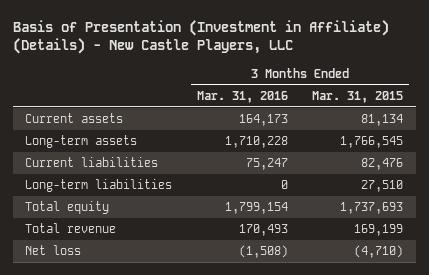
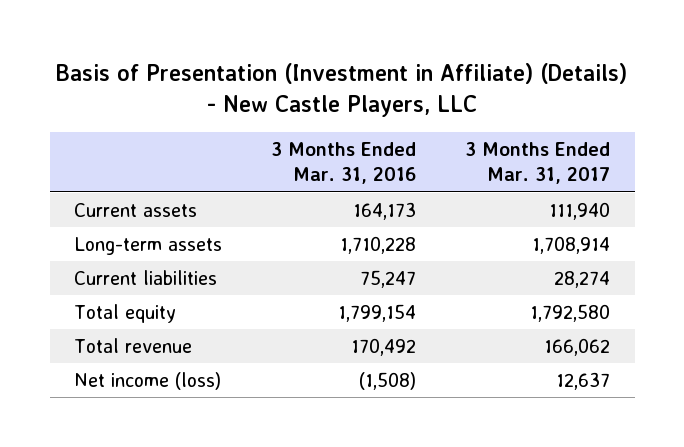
[312,90,404,103] Mar. 31, 2015 -> none
none -> [465,141,611,185] 3 Months Ended Mar. 31, 2017
[25,179,173,193] Long-term liabilities -> none
[238,224,288,237] 170,493 -> [351,337,417,356] 170,492
[25,245,82,256] Net loss -> [74,371,222,390] Net income (loss)

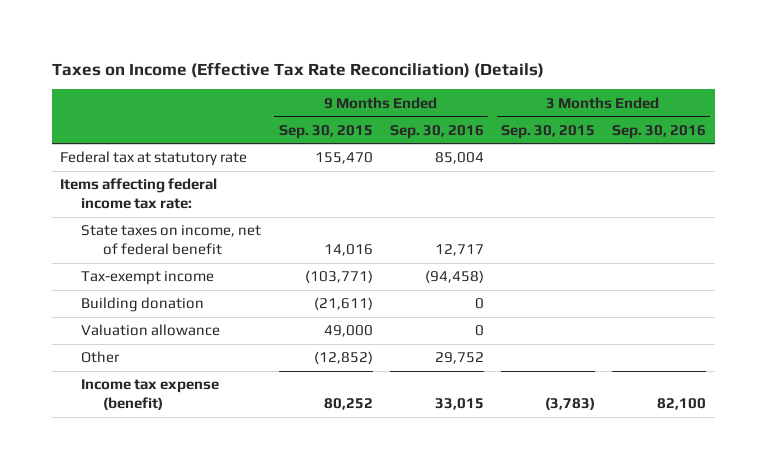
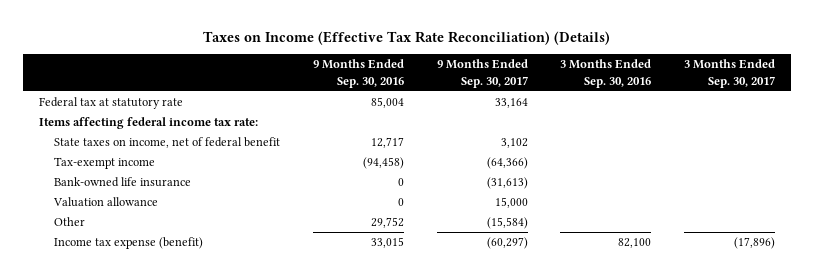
[278,124,373,139] Sep. 30, 2015 -> none
[500,124,595,139] Sep. 30, 2015 -> none
none -> [436,59,528,88] 9 Months Ended Sep. 30, 2017
none -> [684,59,776,88] 3 Months Ended Sep. 30, 2017
[81,297,205,313] Building donation -> none
none -> [54,177,192,188] Bank-owned life insurance

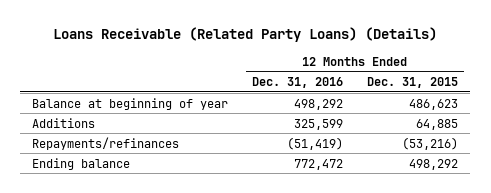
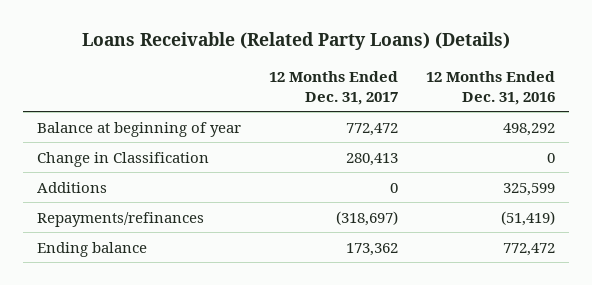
[367,77,459,89] Dec. 31, 2015 -> none
none -> [268,71,398,105] 12 Months Ended Dec. 31, 2017
none -> [36,151,209,167] Change in Classification

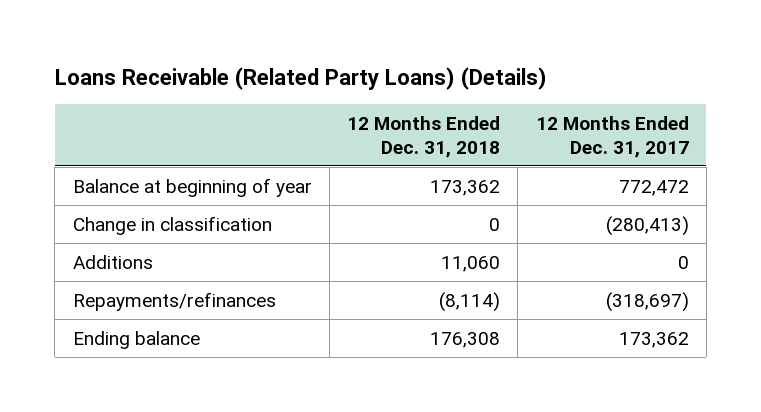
[426,71,556,105] 12 Months Ended Dec. 31, 2016 -> none
none -> [347,115,501,158] 12 Months Ended Dec. 31, 2018
[36,151,209,167] Change in Classification -> [72,215,272,235] Change in classification
[345,152,398,166] 280,413 -> [605,215,689,236] (280,413)

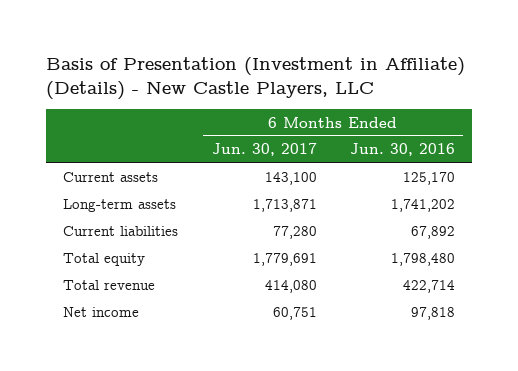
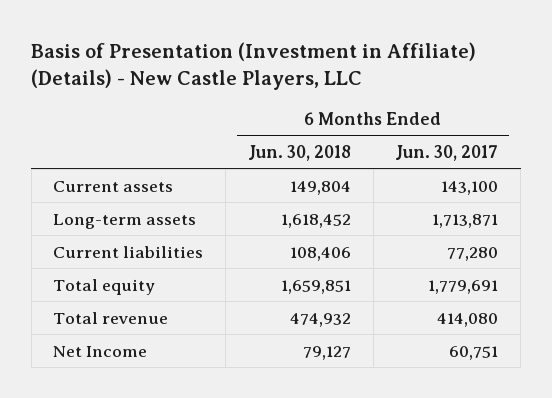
[349,143,455,157] Jun. 30, 2016 -> none
none -> [247,144,351,161] Jun. 30, 2018
[63,306,140,317] Net income -> [53,345,148,357] Net Income

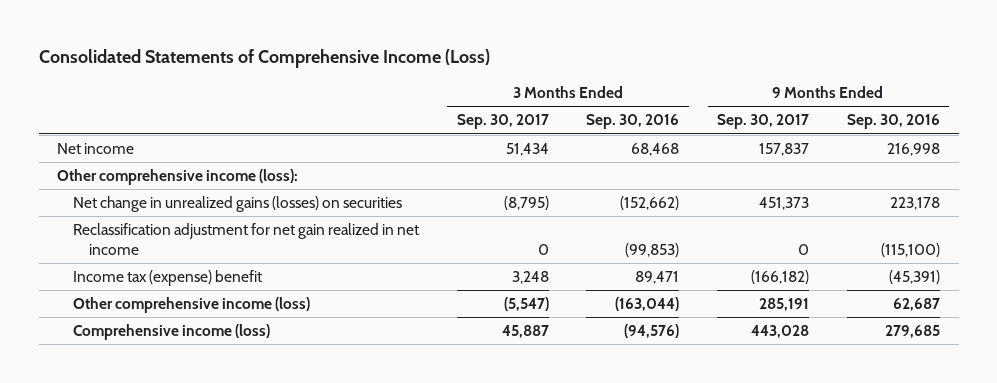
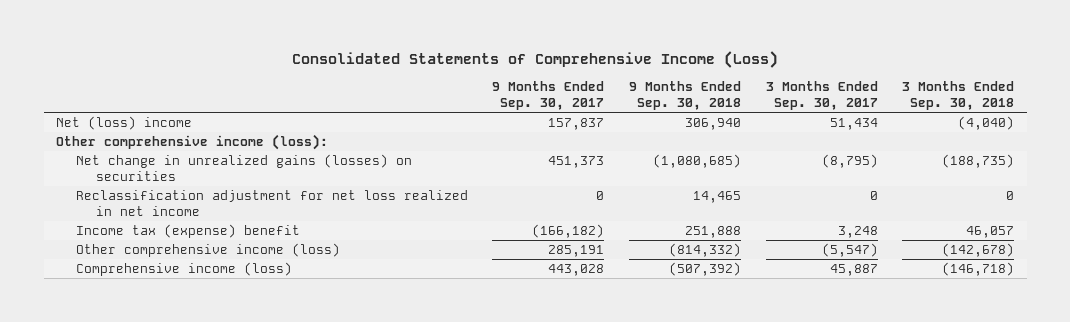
[586,114,680,130] Sep. 30, 2016 -> none
[846,114,940,130] Sep. 30, 2016 -> none
none -> [629,81,742,111] 9 Months Ended Sep. 30, 2018
none -> [902,81,1015,111] 3 Months Ended Sep. 30, 2018
[57,143,135,155] Net income -> [56,116,193,131] Net (loss) income
[73,223,420,256] Reclassification adjustment for net gain realized in net income -> [75,190,468,217] Reclassification adjustment for net loss realized in net income

